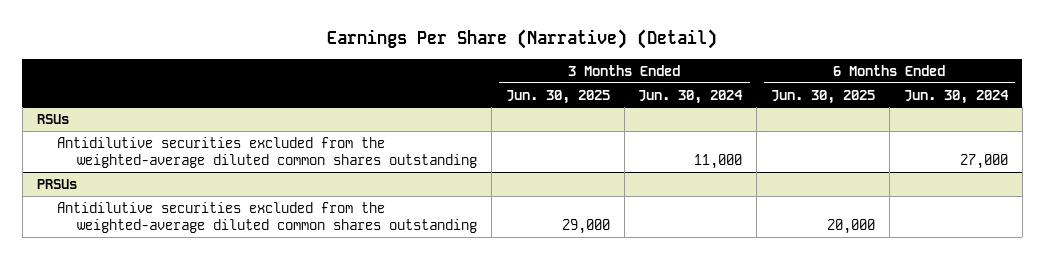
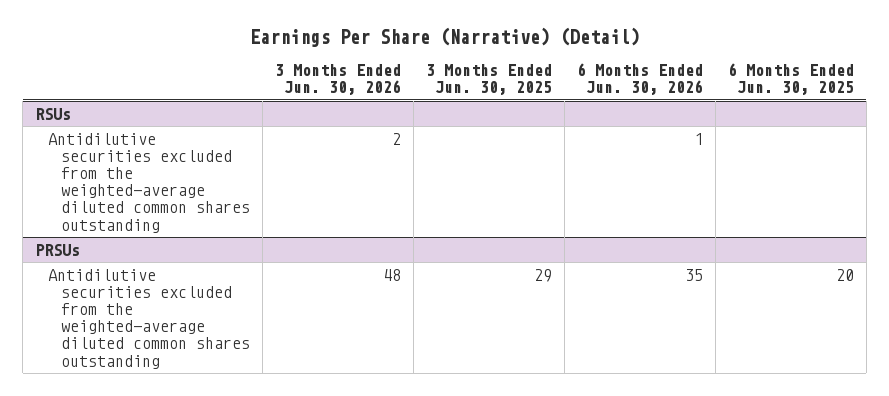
[638,89,744,104] Jun. 30, 2024 -> none
[903,89,1009,104] Jun. 30, 2024 -> none
none -> [274,64,401,96] 3 Months Ended Jun. 30, 2026
none -> [576,63,703,96] 6 Months Ended Jun. 30, 2026
[561,219,610,235] 29,000 -> [533,268,552,282] 29
[827,219,876,235] 20,000 -> [835,268,854,281] 20

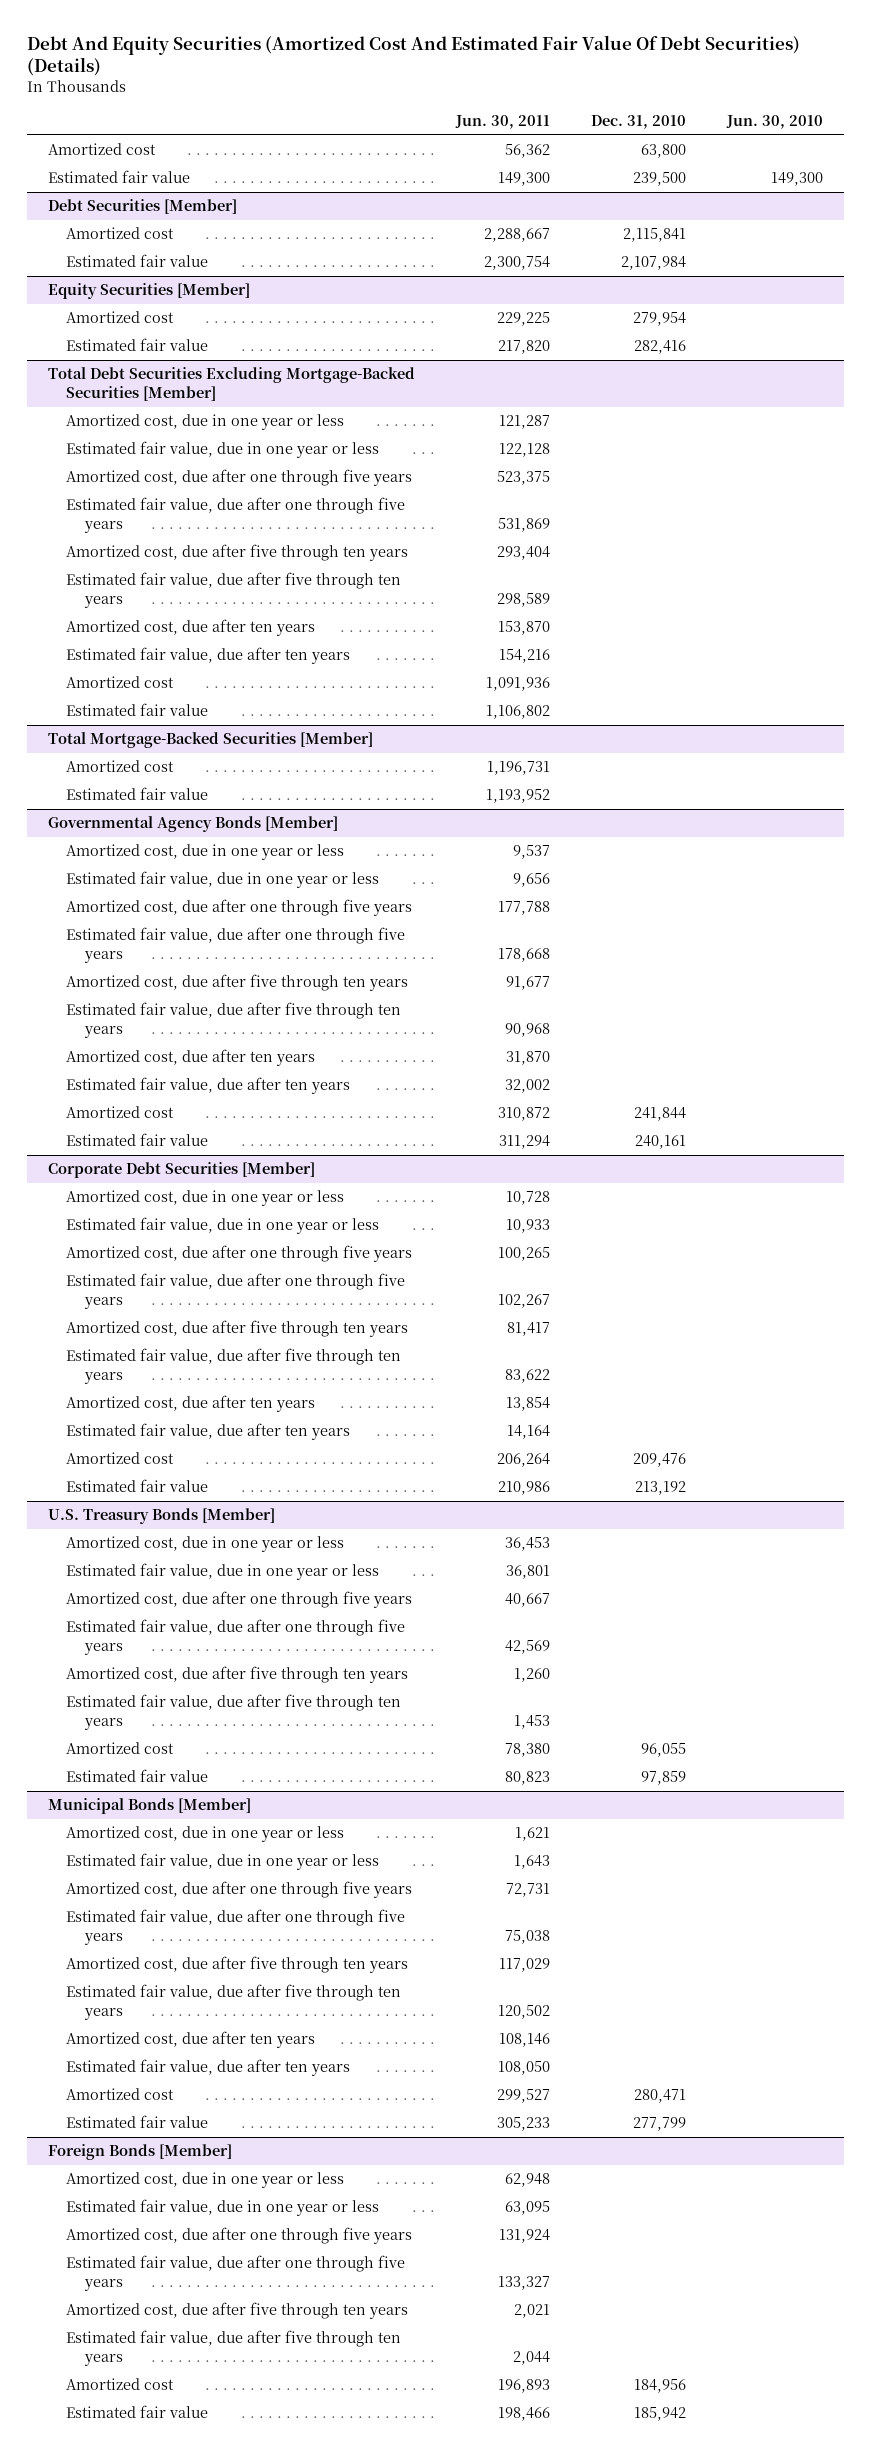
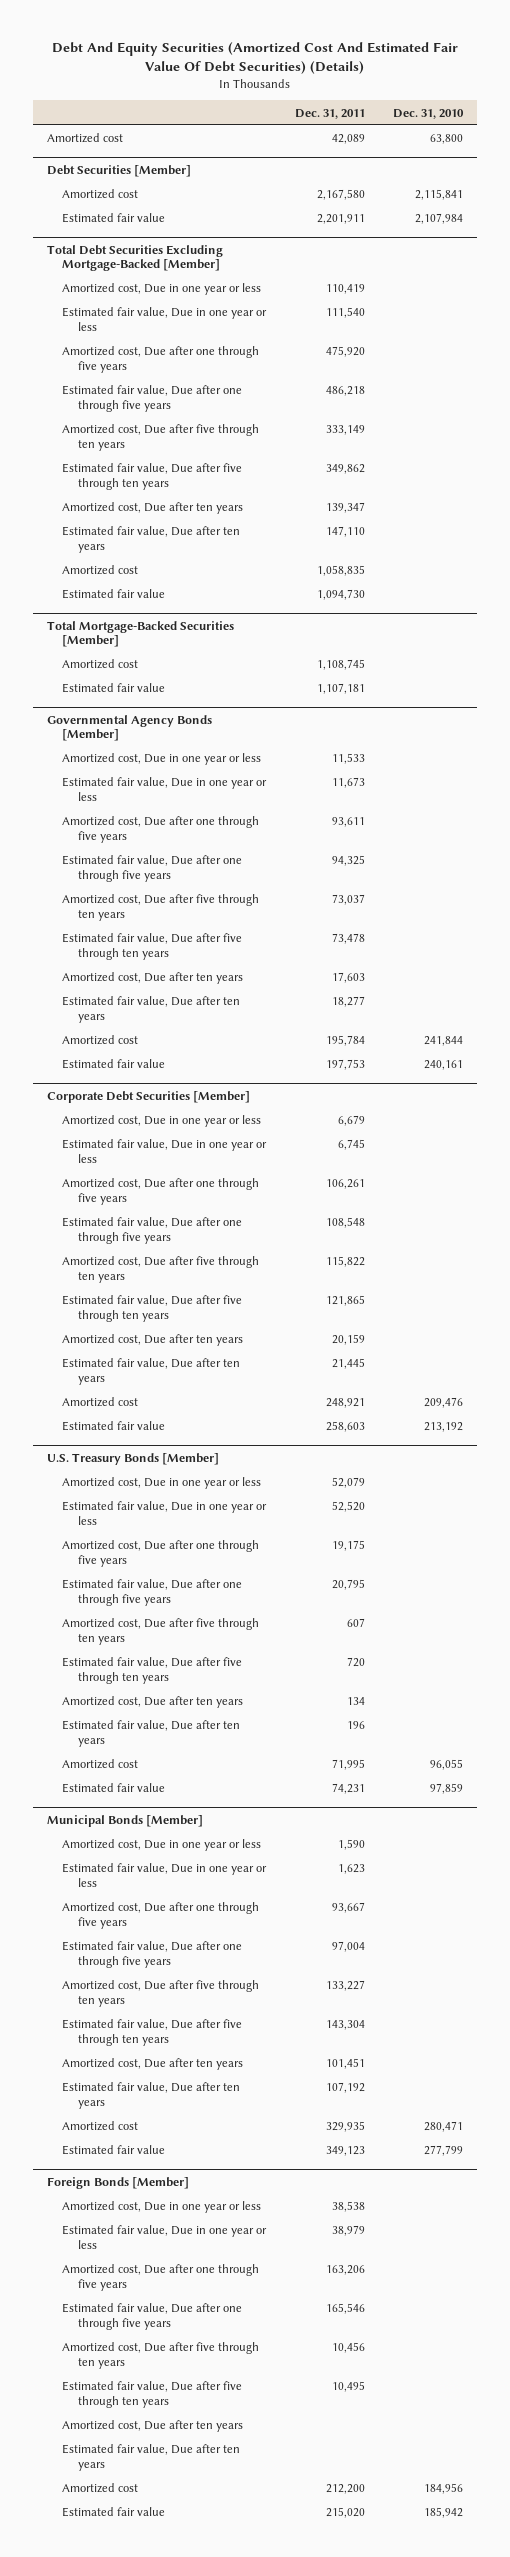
[454,115,550,130] Jun. 30, 2011 -> none
[726,115,824,130] Jun. 30, 2010 -> none
none -> [294,108,365,119] Dec. 31, 2011
[47,170,190,184] Estimated fair value -> none
[47,283,250,300] Equity Securities [Member] -> none
[66,311,175,324] Amortized cost -> none
[66,338,209,352] Estimated fair value -> none
[47,367,415,402] Total Debt Securities Excluding Mortgage-Backed Securities [Member] -> [47,244,224,272] Total Debt Securities Excluding Mortgage-Backed [Member]
[66,414,345,431] Amortized cost, due in one year or less -> [62,283,262,296] Amortized cost, Due in one year or less
[66,441,380,459] Estimated fair value, due in one year or less -> [62,307,268,331] Estimated fair value, Due in one year or less
[66,469,413,487] Amortized cost, due after one through five years -> [62,346,260,373] Amortized cost, Due after one through five years
[66,497,406,534] Estimated fair value, due after one through five years -> [62,385,243,412] Estimated fair value, Due after one through five years
[66,544,409,562] Amortized cost, due after five through ten years -> [62,424,260,451] Amortized cost, Due after five through ten years
[66,572,402,609] Estimated fair value, due after five through ten years -> [62,463,243,490] Estimated fair value, Due after five through ten years
[66,619,316,637] Amortized cost, due after ten years -> [62,502,244,515] Amortized cost, Due after ten years
[66,647,351,665] Estimated fair value, due after ten years -> [62,526,241,553] Estimated fair value, Due after ten years
[66,844,345,861] Amortized cost, due in one year or less -> [62,753,262,766] Amortized cost, Due in one year or less
[66,871,380,889] Estimated fair value, due in one year or less -> [62,777,268,801] Estimated fair value, Due in one year or less
[66,899,413,917] Amortized cost, due after one through five years -> [62,816,260,843] Amortized cost, Due after one through five years
[66,927,406,964] Estimated fair value, due after one through five years -> [62,855,243,882] Estimated fair value, Due after one through five years
[66,974,409,992] Amortized cost, due after five through ten years -> [62,894,260,921] Amortized cost, Due after five through ten years
[66,1002,402,1039] Estimated fair value, due after five through ten years -> [62,933,243,960] Estimated fair value, Due after five through ten years
[66,1049,316,1067] Amortized cost, due after ten years -> [62,972,244,985] Amortized cost, Due after ten years
[66,1077,351,1095] Estimated fair value, due after ten years -> [62,996,241,1023] Estimated fair value, Due after ten years
[66,1190,345,1207] Amortized cost, due in one year or less -> [62,1115,262,1128] Amortized cost, Due in one year or less
[66,1217,380,1235] Estimated fair value, due in one year or less -> [62,1139,268,1163] Estimated fair value, Due in one year or less
[66,1245,413,1263] Amortized cost, due after one through five years -> [62,1178,260,1205] Amortized cost, Due after one through five years
[66,1273,406,1310] Estimated fair value, due after one through five years -> [62,1217,243,1244] Estimated fair value, Due after one through five years
[66,1320,409,1338] Amortized cost, due after five through ten years -> [62,1256,260,1283] Amortized cost, Due after five through ten years
[66,1348,402,1385] Estimated fair value, due after five through ten years -> [62,1295,243,1322] Estimated fair value, Due after five through ten years
[66,1395,316,1413] Amortized cost, due after ten years -> [62,1334,244,1347] Amortized cost, Due after ten years
[66,1423,351,1441] Estimated fair value, due after ten years -> [62,1358,241,1385] Estimated fair value, Due after ten years
[66,1536,345,1553] Amortized cost, due in one year or less -> [62,1477,262,1490] Amortized cost, Due in one year or less
[66,1563,380,1581] Estimated fair value, due in one year or less -> [62,1501,268,1525] Estimated fair value, Due in one year or less
[66,1591,413,1609] Amortized cost, due after one through five years -> [62,1540,260,1567] Amortized cost, Due after one through five years
[66,1619,406,1656] Estimated fair value, due after one through five years -> [62,1579,243,1606] Estimated fair value, Due after one through five years
[66,1666,409,1684] Amortized cost, due after five through ten years -> [62,1618,260,1645] Amortized cost, Due after five through ten years
[66,1694,402,1731] Estimated fair value, due after five through ten years -> [62,1657,243,1684] Estimated fair value, Due after five through ten years
none -> [62,1696,244,1709] Amortized cost, Due after ten years
none -> [62,1720,241,1747] Estimated fair value, Due after ten years
[66,1826,345,1843] Amortized cost, due in one year or less -> [62,1839,262,1852] Amortized cost, Due in one year or less
[66,1853,380,1871] Estimated fair value, due in one year or less -> [62,1863,268,1887] Estimated fair value, Due in one year or less
[66,1881,413,1899] Amortized cost, due after one through five years -> [62,1902,260,1929] Amortized cost, Due after one through five years
[66,1909,406,1946] Estimated fair value, due after one through five years -> [62,1941,243,1968] Estimated fair value, Due after one through five years
[66,1956,409,1974] Amortized cost, due after five through ten years -> [62,1980,260,2007] Amortized cost, Due after five through ten years
[66,1984,402,2021] Estimated fair value, due after five through ten years -> [62,2019,243,2046] Estimated fair value, Due after five through ten years
[66,2031,316,2049] Amortized cost, due after ten years -> [62,2058,244,2071] Amortized cost, Due after ten years
[66,2059,351,2077] Estimated fair value, due after ten years -> [62,2082,241,2109] Estimated fair value, Due after ten years
[66,2172,345,2189] Amortized cost, due in one year or less -> [62,2201,262,2214] Amortized cost, Due in one year or less
[66,2199,380,2217] Estimated fair value, due in one year or less -> [62,2225,268,2249] Estimated fair value, Due in one year or less
[66,2227,413,2245] Amortized cost, due after one through five years -> [62,2264,260,2291] Amortized cost, Due after one through five years
[66,2255,406,2292] Estimated fair value, due after one through five years -> [62,2303,243,2330] Estimated fair value, Due after one through five years
[66,2302,409,2320] Amortized cost, due after five through ten years -> [62,2342,260,2369] Amortized cost, Due after five through ten years
[66,2330,402,2367] Estimated fair value, due after five through ten years -> [62,2381,243,2408] Estimated fair value, Due after five through ten years
none -> [62,2420,244,2433] Amortized cost, Due after ten years
none -> [62,2444,241,2471] Estimated fair value, Due after ten years

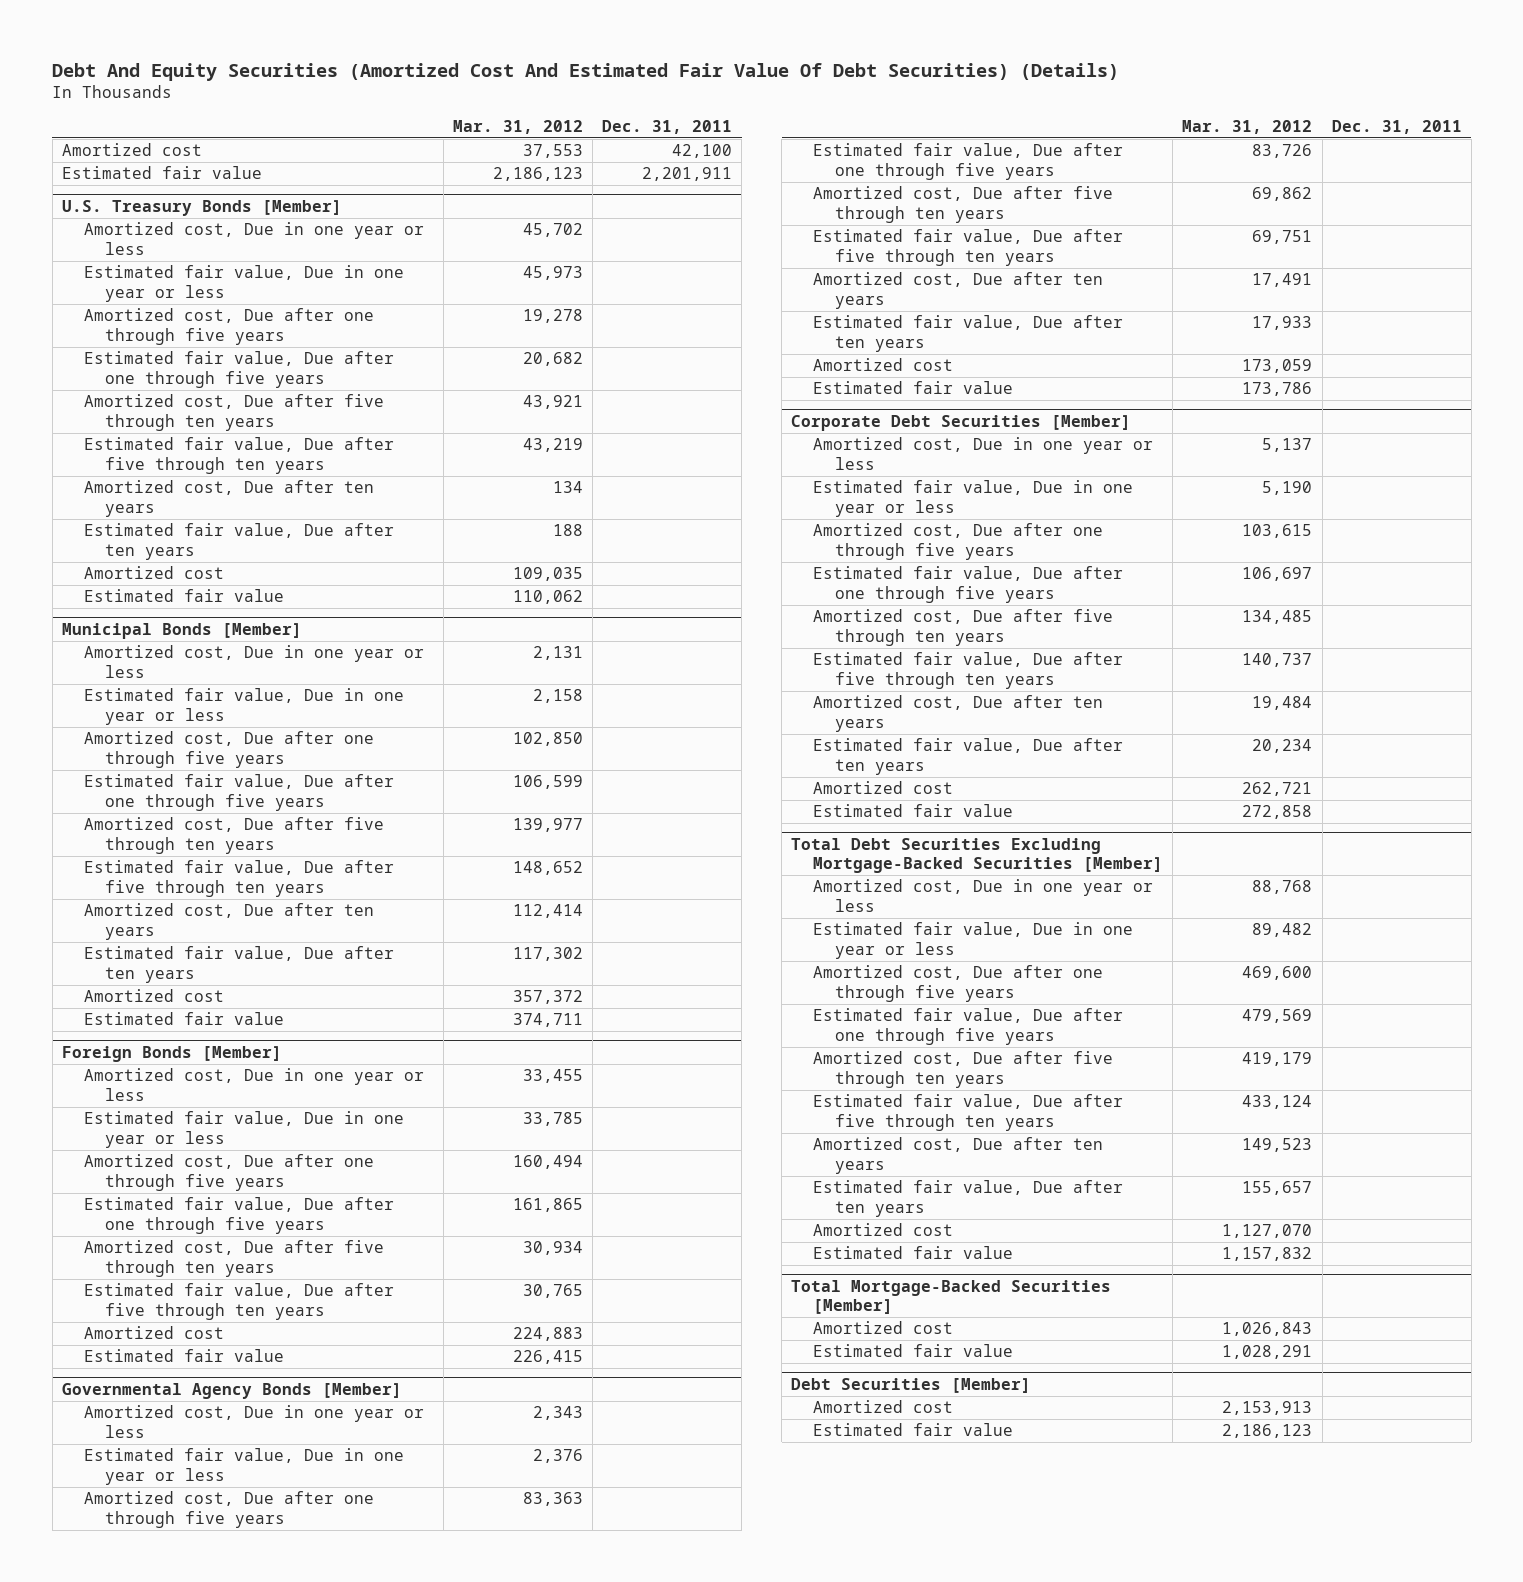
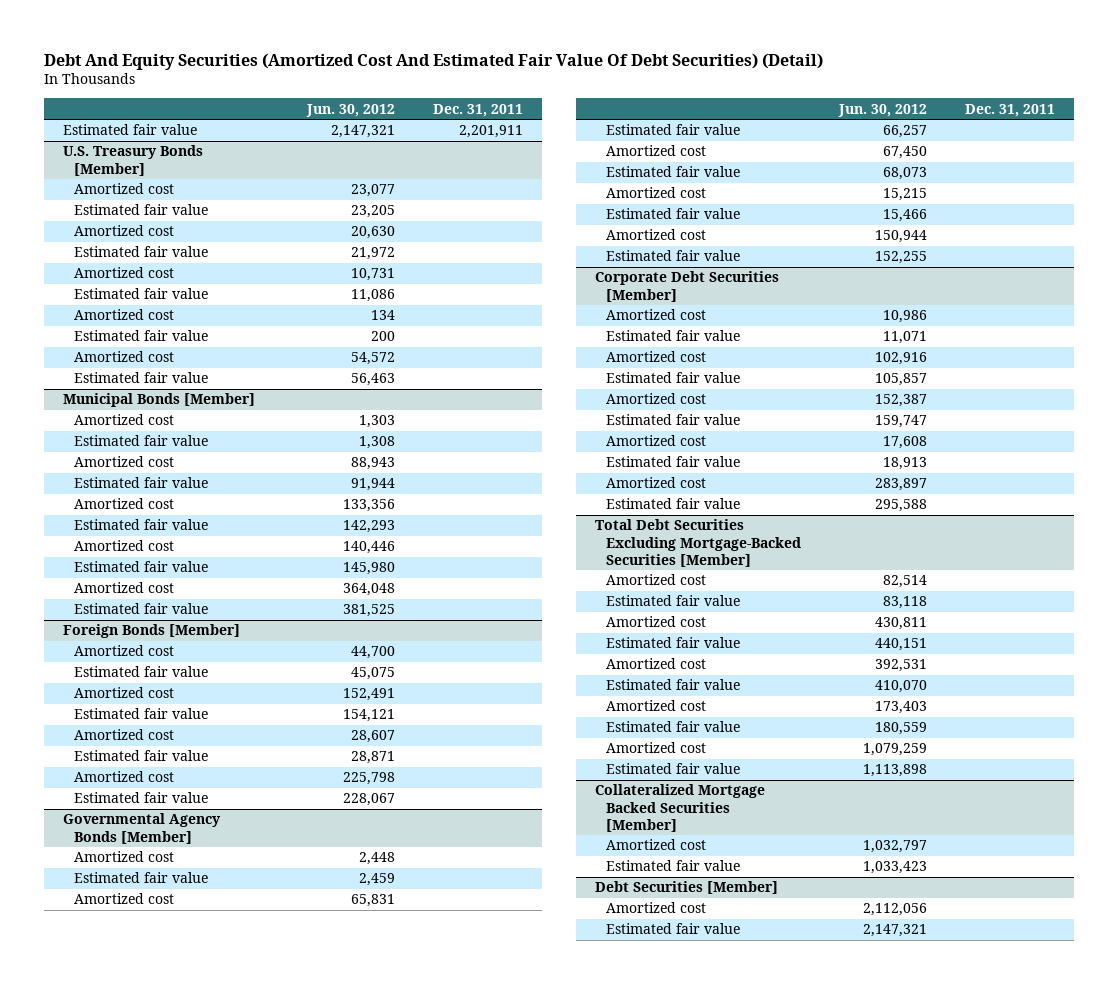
[52,62,1120,81] Debt And Equity Securities (Amortized Cost And Estimated Fair Value Of Debt Securities) (Details) -> [43,52,823,70] Debt And Equity Securities (Amortized Cost And Estimated Fair Value Of Debt Securities) (Detail)
[452,119,583,134] Mar. 31, 2012 -> none
none -> [305,103,395,117] Jun. 30, 2012
[61,143,202,157] Amortized cost -> none
[83,222,424,255] Amortized cost, Due in one year or less -> none
[83,265,404,302] Estimated fair value, Due in one year or less -> none
[83,308,374,345] Amortized cost, Due after one through five years -> none
[83,351,394,388] Estimated fair value, Due after one through five years -> none
[83,394,384,431] Amortized cost, Due after five through ten years -> none
[83,437,394,474] Estimated fair value, Due after five through ten years -> none
[83,480,374,517] Amortized cost, Due after ten years -> none
[83,523,394,560] Estimated fair value, Due after ten years -> none
none -> [73,225,174,237] Amortized cost
none -> [73,246,208,258] Estimated fair value
none -> [73,267,174,279] Amortized cost
none -> [73,288,208,300] Estimated fair value
none -> [73,309,174,321] Amortized cost
none -> [73,330,208,342] Estimated fair value
none -> [73,351,174,363] Amortized cost
none -> [73,372,208,384] Estimated fair value
[83,645,424,678] Amortized cost, Due in one year or less -> none
[83,688,404,725] Estimated fair value, Due in one year or less -> none
[83,731,374,768] Amortized cost, Due after one through five years -> none
[83,774,394,811] Estimated fair value, Due after one through five years -> none
[83,817,384,854] Amortized cost, Due after five through ten years -> none
[83,860,394,897] Estimated fair value, Due after five through ten years -> none
[83,903,374,940] Amortized cost, Due after ten years -> none
[83,946,394,983] Estimated fair value, Due after ten years -> none
none -> [73,456,174,468] Amortized cost
none -> [73,477,208,489] Estimated fair value
none -> [73,498,174,510] Amortized cost
none -> [73,519,208,531] Estimated fair value
none -> [73,540,174,552] Amortized cost
none -> [73,561,208,573] Estimated fair value
none -> [73,582,174,594] Amortized cost
none -> [73,603,208,615] Estimated fair value
[83,1068,424,1101] Amortized cost, Due in one year or less -> none
[83,1111,404,1148] Estimated fair value, Due in one year or less -> none
[83,1154,374,1191] Amortized cost, Due after one through five years -> none
[83,1197,394,1234] Estimated fair value, Due after one through five years -> none
[83,1240,384,1277] Amortized cost, Due after five through ten years -> none
[83,1283,394,1320] Estimated fair value, Due after five through ten years -> none
none -> [73,687,174,699] Amortized cost
none -> [73,708,208,720] Estimated fair value
none -> [73,729,174,741] Amortized cost
none -> [73,750,208,762] Estimated fair value
none -> [73,771,174,783] Amortized cost
none -> [73,792,208,804] Estimated fair value
[83,1405,424,1438] Amortized cost, Due in one year or less -> none
[83,1448,404,1485] Estimated fair value, Due in one year or less -> none
[83,1491,374,1528] Amortized cost, Due after one through five years -> none
[813,143,1124,180] Estimated fair value, Due after one through five years -> none
[813,186,1114,223] Amortized cost, Due after five through ten years -> none
[813,229,1124,266] Estimated fair value, Due after five through ten years -> none
[813,272,1104,309] Amortized cost, Due after ten years -> none
[813,315,1124,352] Estimated fair value, Due after ten years -> none
none -> [73,893,174,905] Amortized cost
none -> [605,124,740,136] Estimated fair value
none -> [605,145,706,157] Amortized cost
none -> [605,166,740,178] Estimated fair value
none -> [605,187,706,199] Amortized cost
none -> [605,208,740,220] Estimated fair value
none -> [605,229,706,241] Amortized cost
none -> [605,250,740,262] Estimated fair value
[813,437,1154,470] Amortized cost, Due in one year or less -> none
[813,480,1134,517] Estimated fair value, Due in one year or less -> none
[813,523,1104,560] Amortized cost, Due after one through five years -> none
[813,566,1124,603] Estimated fair value, Due after one through five years -> none
[813,609,1114,646] Amortized cost, Due after five through ten years -> none
[813,652,1124,689] Estimated fair value, Due after five through ten years -> none
[813,695,1104,732] Amortized cost, Due after ten years -> none
[813,738,1124,775] Estimated fair value, Due after ten years -> none
none -> [605,351,706,363] Amortized cost
none -> [605,372,740,384] Estimated fair value
none -> [605,393,706,405] Amortized cost
none -> [605,414,740,426] Estimated fair value
none -> [605,435,706,447] Amortized cost
none -> [605,456,740,468] Estimated fair value
none -> [605,477,706,489] Amortized cost
none -> [605,498,740,510] Estimated fair value
[813,879,1154,912] Amortized cost, Due in one year or less -> none
[813,922,1134,959] Estimated fair value, Due in one year or less -> none
[813,965,1104,1002] Amortized cost, Due after one through five years -> none
[813,1008,1124,1045] Estimated fair value, Due after one through five years -> none
[813,1051,1114,1088] Amortized cost, Due after five through ten years -> none
[813,1094,1124,1131] Estimated fair value, Due after five through ten years -> none
[813,1137,1104,1174] Amortized cost, Due after ten years -> none
[813,1180,1124,1217] Estimated fair value, Due after ten years -> none
none -> [605,616,706,628] Amortized cost
none -> [605,637,740,649] Estimated fair value
none -> [605,658,706,670] Amortized cost
none -> [605,679,740,691] Estimated fair value
none -> [605,700,706,712] Amortized cost
none -> [605,721,740,733] Estimated fair value
none -> [605,742,706,754] Amortized cost
none -> [605,763,740,775] Estimated fair value
[791,1279,1112,1315] Total Mortgage-Backed Securities [Member] -> [595,784,766,832] Collateralized Mortgage Backed Securities [Member]

